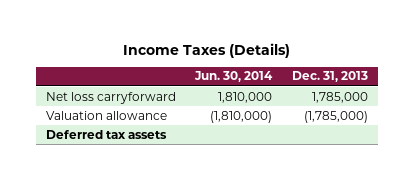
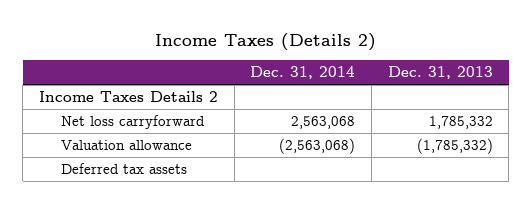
[122,42,290,58] Income Taxes (Details) -> [154,32,376,51] Income Taxes (Details 2)
[194,71,274,83] Jun. 30, 2014 -> none
none -> [250,66,356,80] Dec. 31, 2014
none -> [39,90,219,102] Income Taxes Details 2
[312,91,369,103] 1,785,000 -> [428,115,493,129] 1,785,332
[304,110,369,123] (1,785,000) -> [416,137,493,154] (1,785,332)

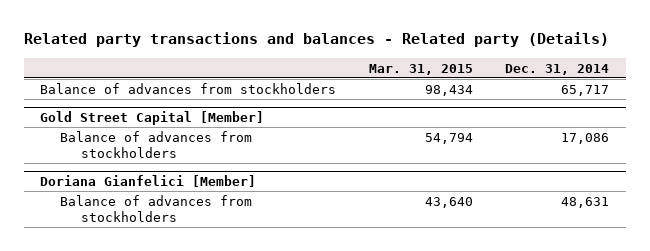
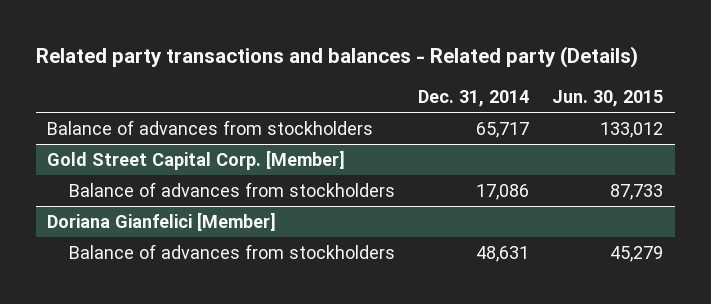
[368,63,473,75] Mar. 31, 2015 -> none
none -> [552,90,664,108] Jun. 30, 2015
[40,111,265,126] Gold Street Capital [Member] -> [47,149,346,170] Gold Street Capital Corp. [Member]

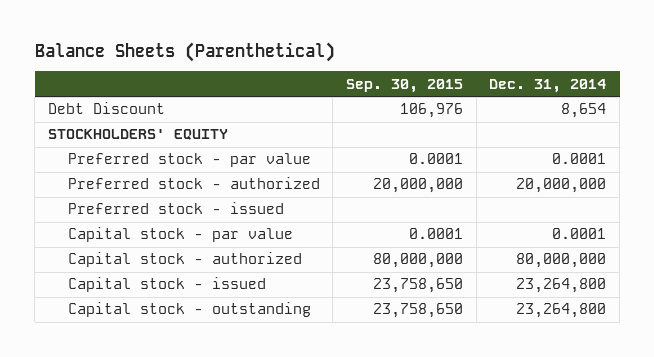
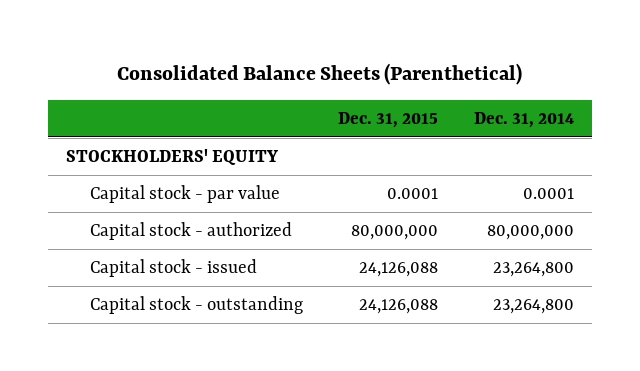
[34,42,335,63] Balance Sheets (Parenthetical) -> [117,62,523,85] Consolidated Balance Sheets (Parenthetical)
[346,78,464,93] Sep. 30, 2015 -> none
none -> [338,111,439,128] Dec. 31, 2015
[48,102,166,115] Debt Discount -> none
[67,153,311,168] Preferred stock - par value -> none
[67,177,320,190] Preferred stock - authorized -> none
[67,202,284,215] Preferred stock - issued -> none

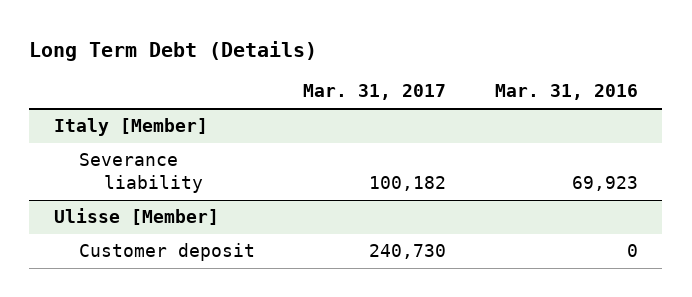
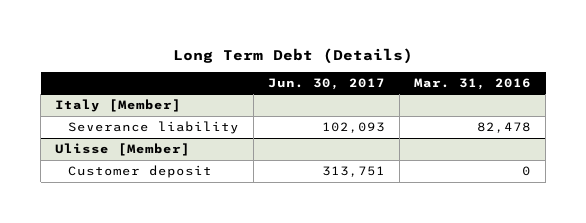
[303,84,447,101] Mar. 31, 2017 -> none
none -> [268,77,386,90] Jun. 30, 2017
[571,175,638,191] 69,923 -> [477,122,532,134] 82,478

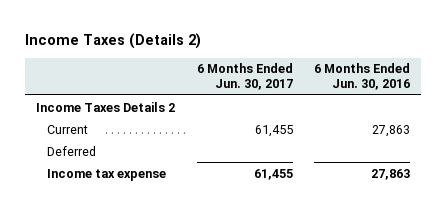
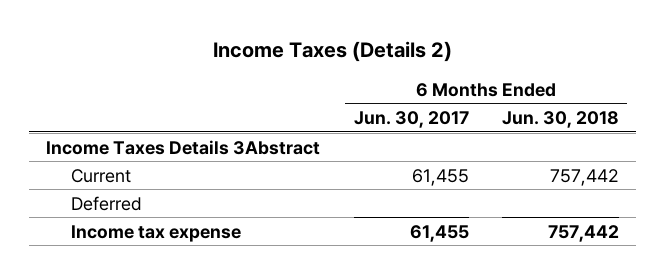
[314,63,411,91] 6 Months Ended Jun. 30, 2016 -> none
none -> [502,111,620,129] Jun. 30, 2018
[36,101,176,112] Income Taxes Details 2 -> [45,139,320,155] Income Taxes Details 3Abstract

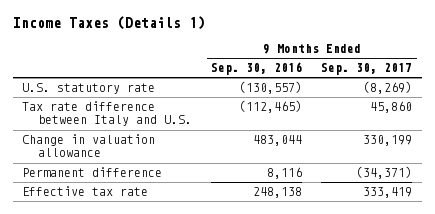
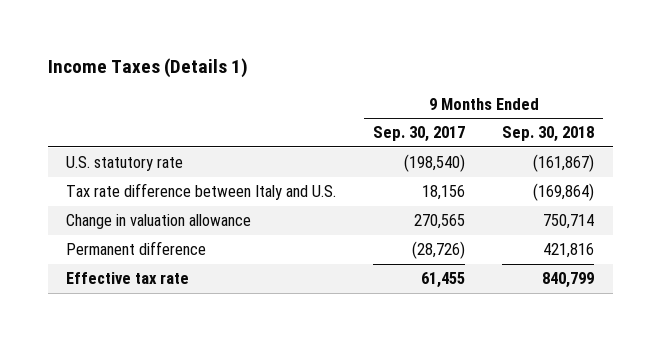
[211,62,303,76] Sep. 30, 2016 -> none
none -> [502,126,595,143] Sep. 30, 2018
[363,81,413,95] (8,269) -> [404,154,466,173] (198,540)
[370,101,413,114] 45,860 -> [422,185,466,201] 18,156
[363,135,413,147] 330,199 -> [414,214,466,230] 270,565
[356,166,413,180] (34,371) -> [412,241,466,260] (28,726)
[363,187,413,199] 333,419 -> [421,272,466,289] 61,455

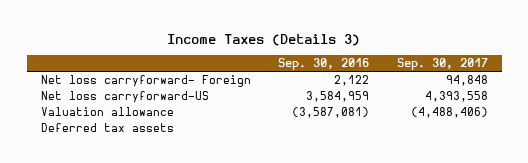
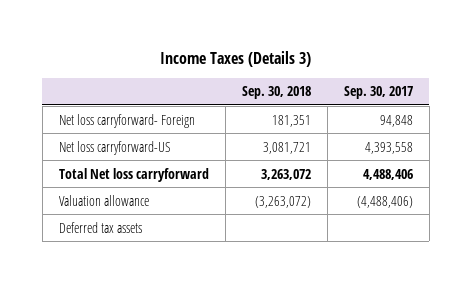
[278,58,370,71] Sep. 30, 2016 -> none
none -> [241,86,311,100] Sep. 30, 2018
none -> [58,167,209,182] Total Net loss carryforward

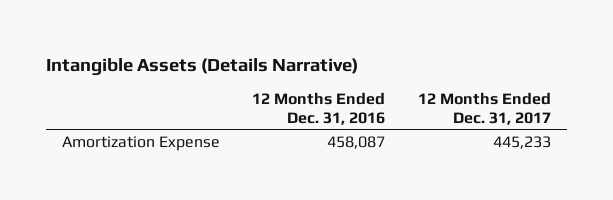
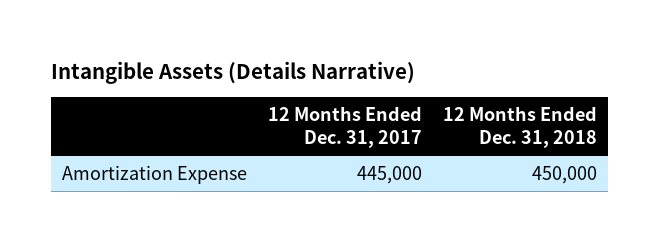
[252,91,386,125] 12 Months Ended Dec. 31, 2016 -> none
none -> [443,105,598,149] 12 Months Ended Dec. 31, 2018
[492,136,551,150] 445,233 -> [356,166,422,185] 445,000

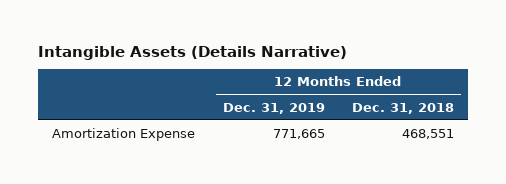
[267,105,422,149] 12 Months Ended Dec. 31, 2017 -> none
none -> [222,102,325,114] Dec. 31, 2019
[532,166,598,185] 450,000 -> [402,129,455,140] 468,551

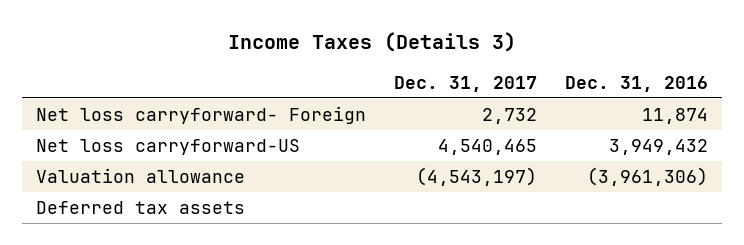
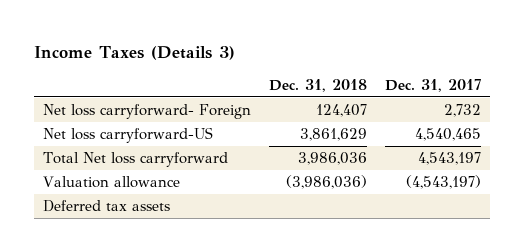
[565,75,709,92] Dec. 31, 2016 -> none
none -> [269,78,368,92] Dec. 31, 2018
none -> [43,152,229,168] Total Net loss carryforward

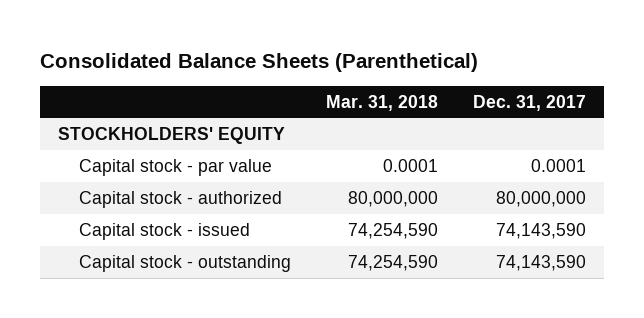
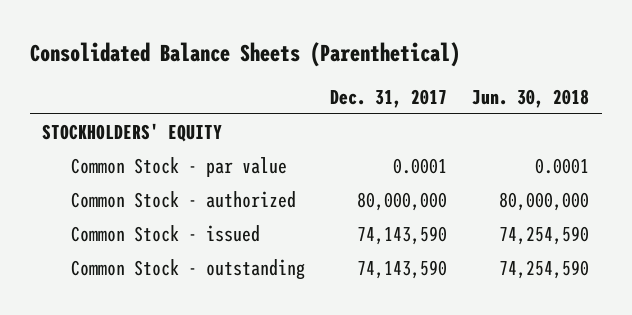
[326,94,439,111] Mar. 31, 2018 -> none
none -> [472,89,590,109] Jun. 30, 2018
[78,159,272,177] Capital stock - par value -> [71,156,288,177] Common Stock - par value
[78,191,282,209] Capital stock - authorized -> [71,190,297,208] Common Stock - authorized
[78,223,250,241] Capital stock - issued -> [71,224,261,242] Common Stock - issued
[78,255,291,273] Capital stock - outstanding -> [71,258,306,280] Common Stock - outstanding

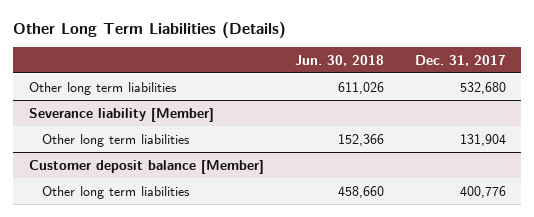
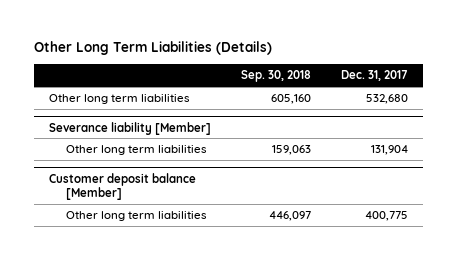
[294,54,384,66] Jun. 30, 2018 -> none
none -> [241,70,312,83] Sep. 30, 2018
[459,185,506,198] 400,776 -> [365,211,409,222] 400,775

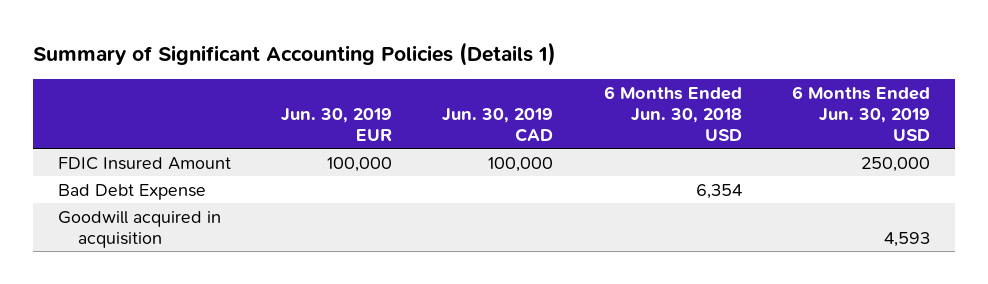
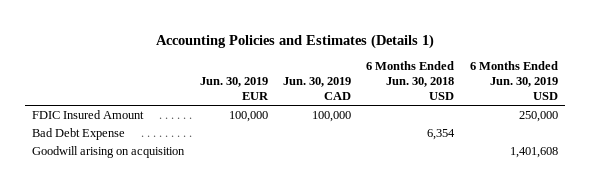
[33,42,557,67] Summary of Significant Accounting Policies (Details 1) -> [156,33,435,49] Accounting Policies and Estimates (Details 1)
[58,210,222,248] Goodwill acquired in acquisition -> none
none -> [32,146,186,159] Goodwill arising on acquisition

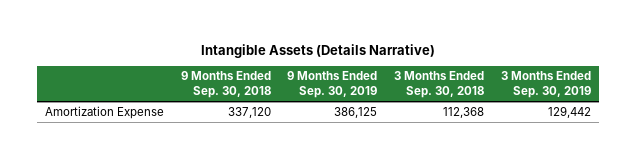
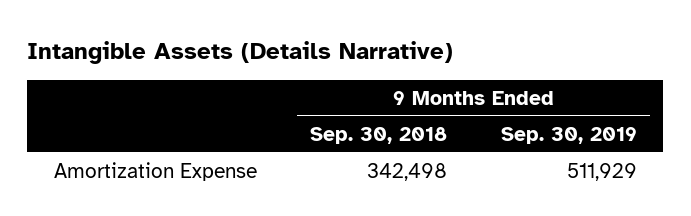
[393,71,484,99] 3 Months Ended Sep. 30, 2018 -> none
[500,71,591,99] 3 Months Ended Sep. 30, 2019 -> none
[227,107,271,119] 337,120 -> [367,162,448,181] 342,498
[334,107,378,119] 386,125 -> [566,162,637,181] 511,929

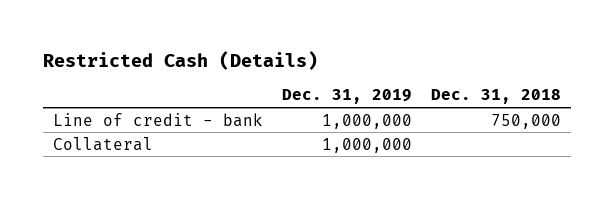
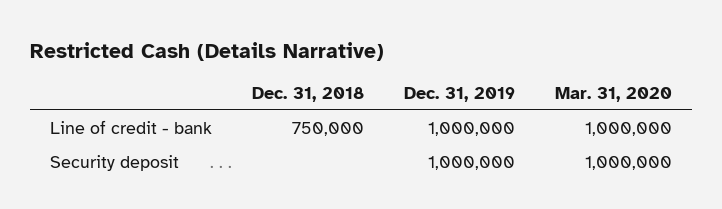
[43,51,319,71] Restricted Cash (Details) -> [29,42,384,62] Restricted Cash (Details Narrative)
none -> [555,87,673,103] Mar. 31, 2020
[52,136,153,151] Collateral -> [50,155,180,172] Security deposit

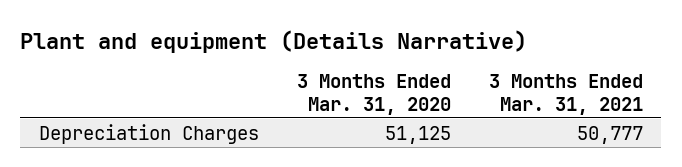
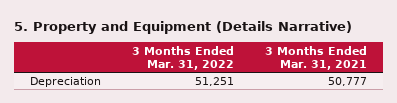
[20,29,528,53] Plant and equipment (Details Narrative) -> [13,21,352,35] 5. Property and Equipment (Details Narrative)
[296,74,451,115] 3 Months Ended Mar. 31, 2020 -> none
none -> [131,45,234,71] 3 Months Ended Mar. 31, 2022
[38,123,259,144] Depreciation Charges -> [29,77,101,88] Depreciation

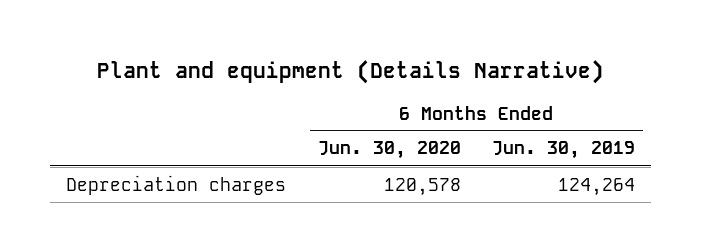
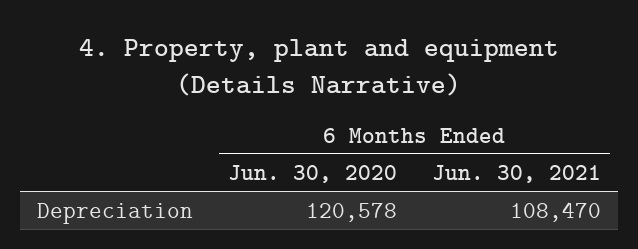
[96,60,604,85] Plant and equipment (Details Narrative) -> [78,39,559,97] 4. Property, plant and equipment (Details Narrative)
[491,141,635,160] Jun. 30, 2019 -> none
none -> [431,164,601,183] Jun. 30, 2021
[66,174,287,195] Depreciation charges -> [37,202,194,224] Depreciation

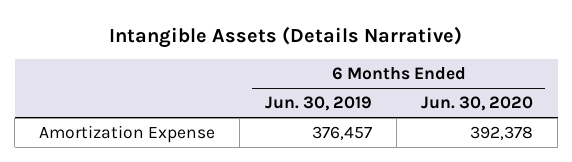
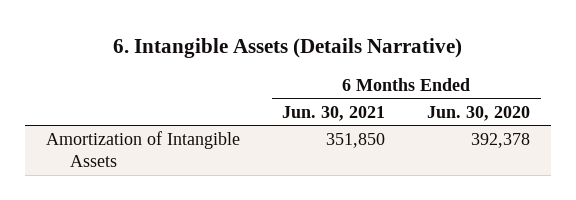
[109,25,463,48] Intangible Assets (Details Narrative) -> [113,38,463,59] 6. Intangible Assets (Details Narrative)
[264,96,372,112] Jun. 30, 2019 -> none
none -> [282,105,386,121] Jun. 30, 2021
[39,124,216,143] Amortization Expense -> [46,131,241,168] Amortization of Intangible Assets

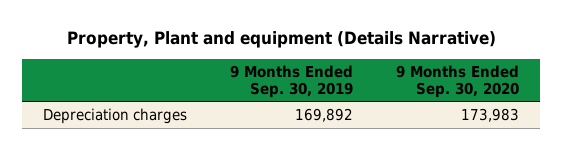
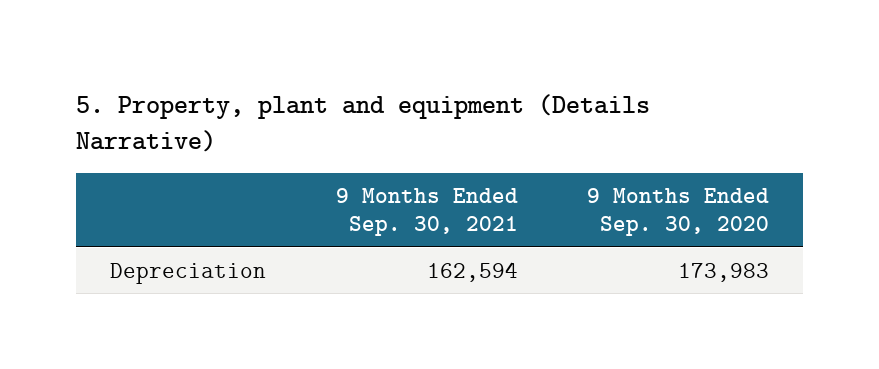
[67,31,497,49] Property, Plant and equipment (Details Narrative) -> [75,93,650,153] 5. Property, plant and equipment (Details Narrative)
[230,65,354,98] 9 Months Ended Sep. 30, 2019 -> none
none -> [335,187,518,237] 9 Months Ended Sep. 30, 2021
[43,108,188,125] Depreciation charges -> [110,262,267,284] Depreciation

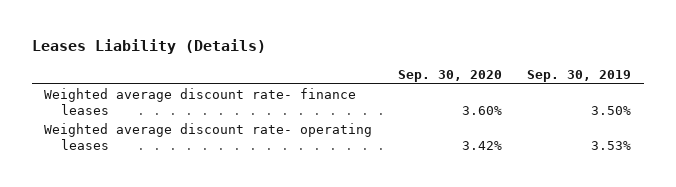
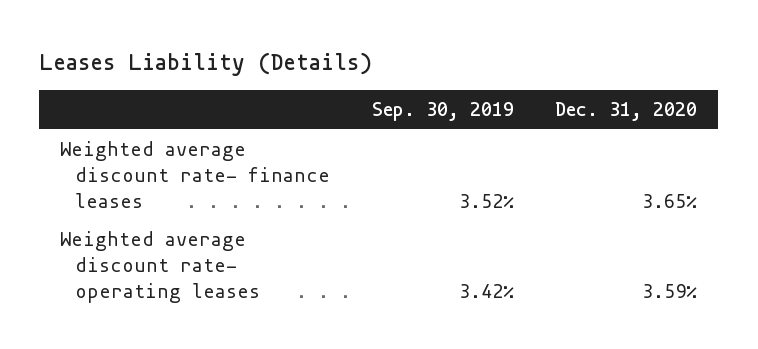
[397,69,502,82] Sep. 30, 2020 -> none
none -> [555,102,698,122] Dec. 31, 2020
[591,105,632,115] 3.50% -> [458,193,514,208] 3.52%
[591,140,632,150] 3.53% -> [458,283,514,298] 3.42%

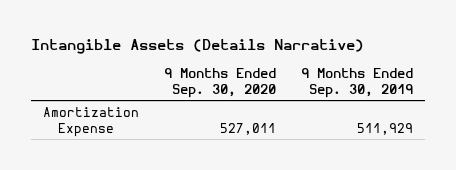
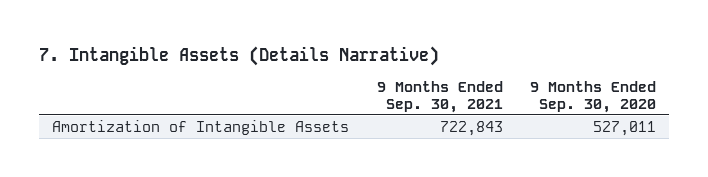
[31,39,365,55] Intangible Assets (Details Narrative) -> [38,46,439,67] 7. Intangible Assets (Details Narrative)
[300,68,413,99] 9 Months Ended Sep. 30, 2019 -> none
none -> [376,80,503,113] 9 Months Ended Sep. 30, 2021
[43,106,140,137] Amortization Expense -> [52,120,350,136] Amortization of Intangible Assets

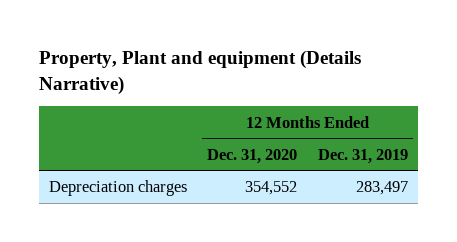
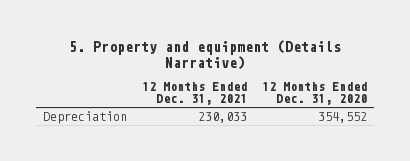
[38,50,361,95] Property, Plant and equipment (Details Narrative) -> [68,39,341,70] 5. Property and equipment (Details Narrative)
[317,148,408,164] Dec. 31, 2019 -> none
none -> [141,82,247,106] 12 Months Ended Dec. 31, 2021
[49,180,188,197] Depreciation charges -> [43,111,128,125] Depreciation

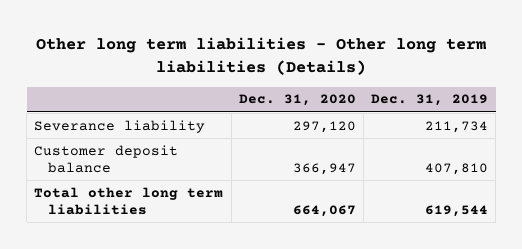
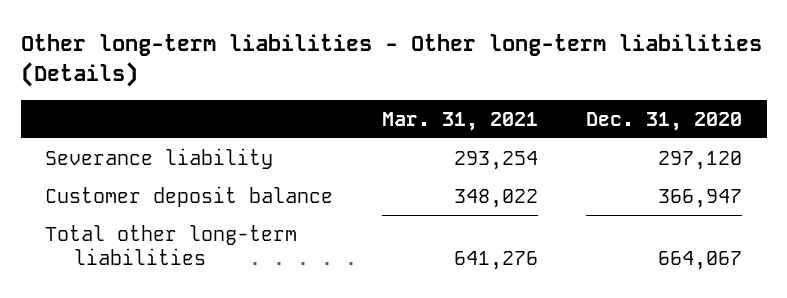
[36,37,487,76] Other long term liabilities - Other long term liabilities (Details) -> [20,33,762,87] Other long-term liabilities - Other long-term liabilities (Details)
[371,94,489,107] Dec. 31, 2019 -> none
none -> [381,111,538,131] Mar. 31, 2021
[34,186,224,215] Total other long term liabilities -> [44,224,297,266] Total other long-term liabilities

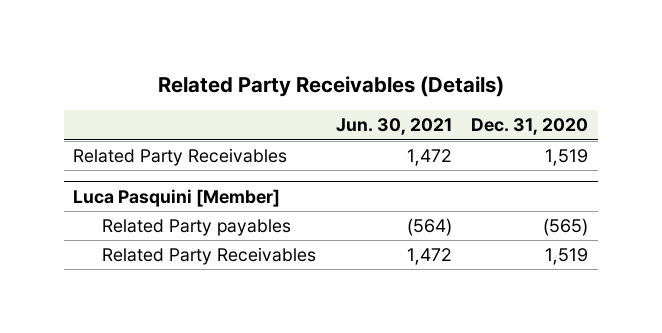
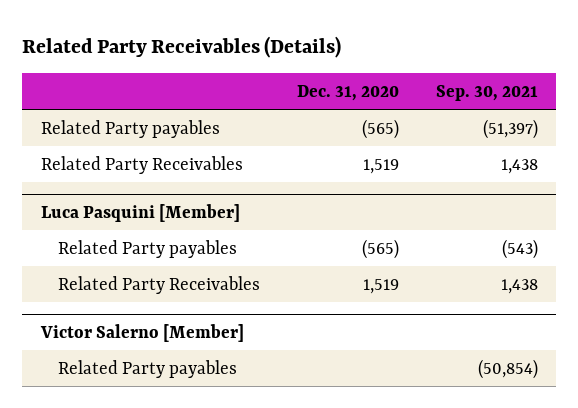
[335,118,452,136] Jun. 30, 2021 -> none
none -> [435,84,538,101] Sep. 30, 2021
none -> [40,119,220,138] Related Party payables
none -> [39,323,244,342] Victor Salerno [Member]
none -> [58,359,238,378] Related Party payables

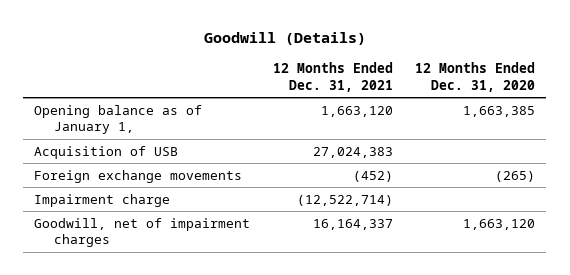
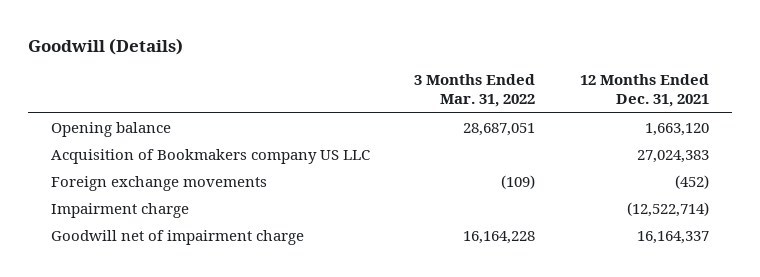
[415,62,536,92] 12 Months Ended Dec. 31, 2020 -> none
none -> [414,74,536,108] 3 Months Ended Mar. 31, 2022
[34,104,203,135] Opening balance as of January 1, -> [50,121,171,137] Opening balance
[34,145,179,159] Acquisition of USB -> [50,148,370,164] Acquisition of Bookmakers company US LLC
[34,217,251,248] Goodwill, net of impairment charges -> [50,229,304,245] Goodwill net of impairment charge

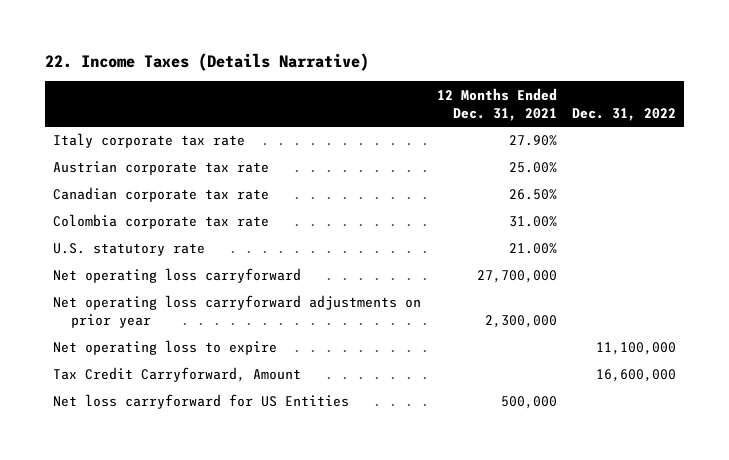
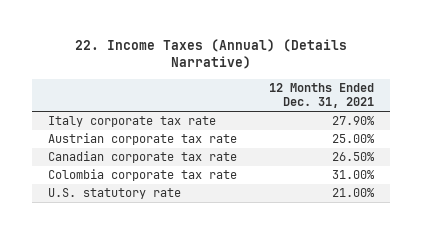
[45,53,370,72] 22. Income Taxes (Details Narrative) -> [75,38,348,70] 22. Income Taxes (Annual) (Details Narrative)
[572,107,677,121] Dec. 31, 2022 -> none
[53,268,302,284] Net operating loss carryforward -> none
[53,295,422,329] Net operating loss carryforward adjustments on prior year -> none
[53,340,278,356] Net operating loss to expire -> none
[53,367,302,383] Tax Credit Carryforward, Amount -> none
[53,394,350,410] Net loss carryforward for US Entities -> none

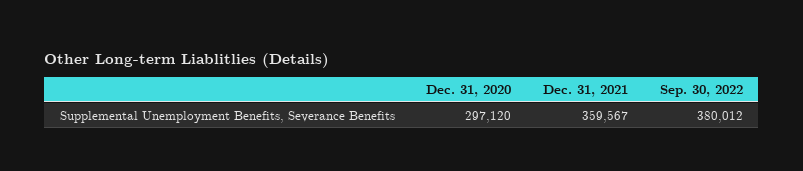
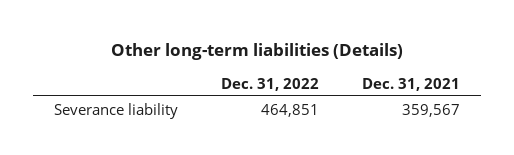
[44,53,330,69] Other Long-term Liablitlies (Details) -> [110,43,403,61] Other long-term liabilities (Details)
[426,85,512,98] Dec. 31, 2020 -> none
[659,85,743,98] Sep. 30, 2022 -> none
none -> [220,77,319,91] Dec. 31, 2022
[59,110,395,123] Supplemental Unemployment Benefits, Severance Benefits -> [54,102,179,119] Severance liability

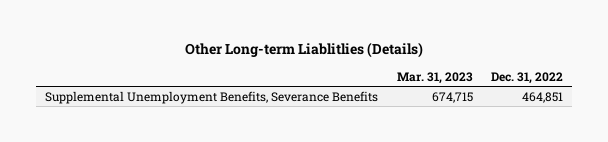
[110,43,403,61] Other long-term liabilities (Details) -> [185,42,424,59] Other Long-term Liablitlies (Details)
[361,77,460,91] Dec. 31, 2021 -> none
none -> [396,71,473,84] Mar. 31, 2023
[54,102,179,119] Severance liability -> [44,91,378,105] Supplemental Unemployment Benefits, Severance Benefits

